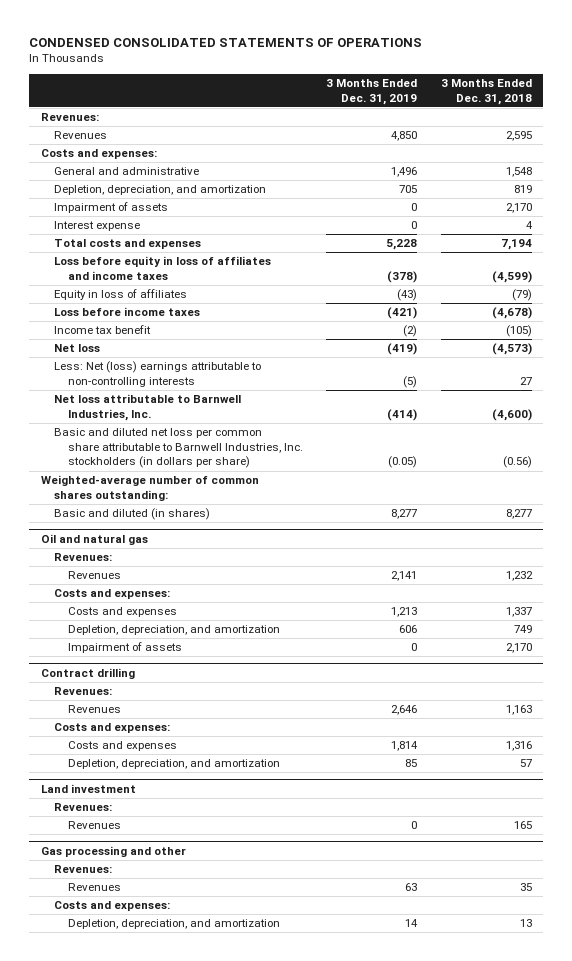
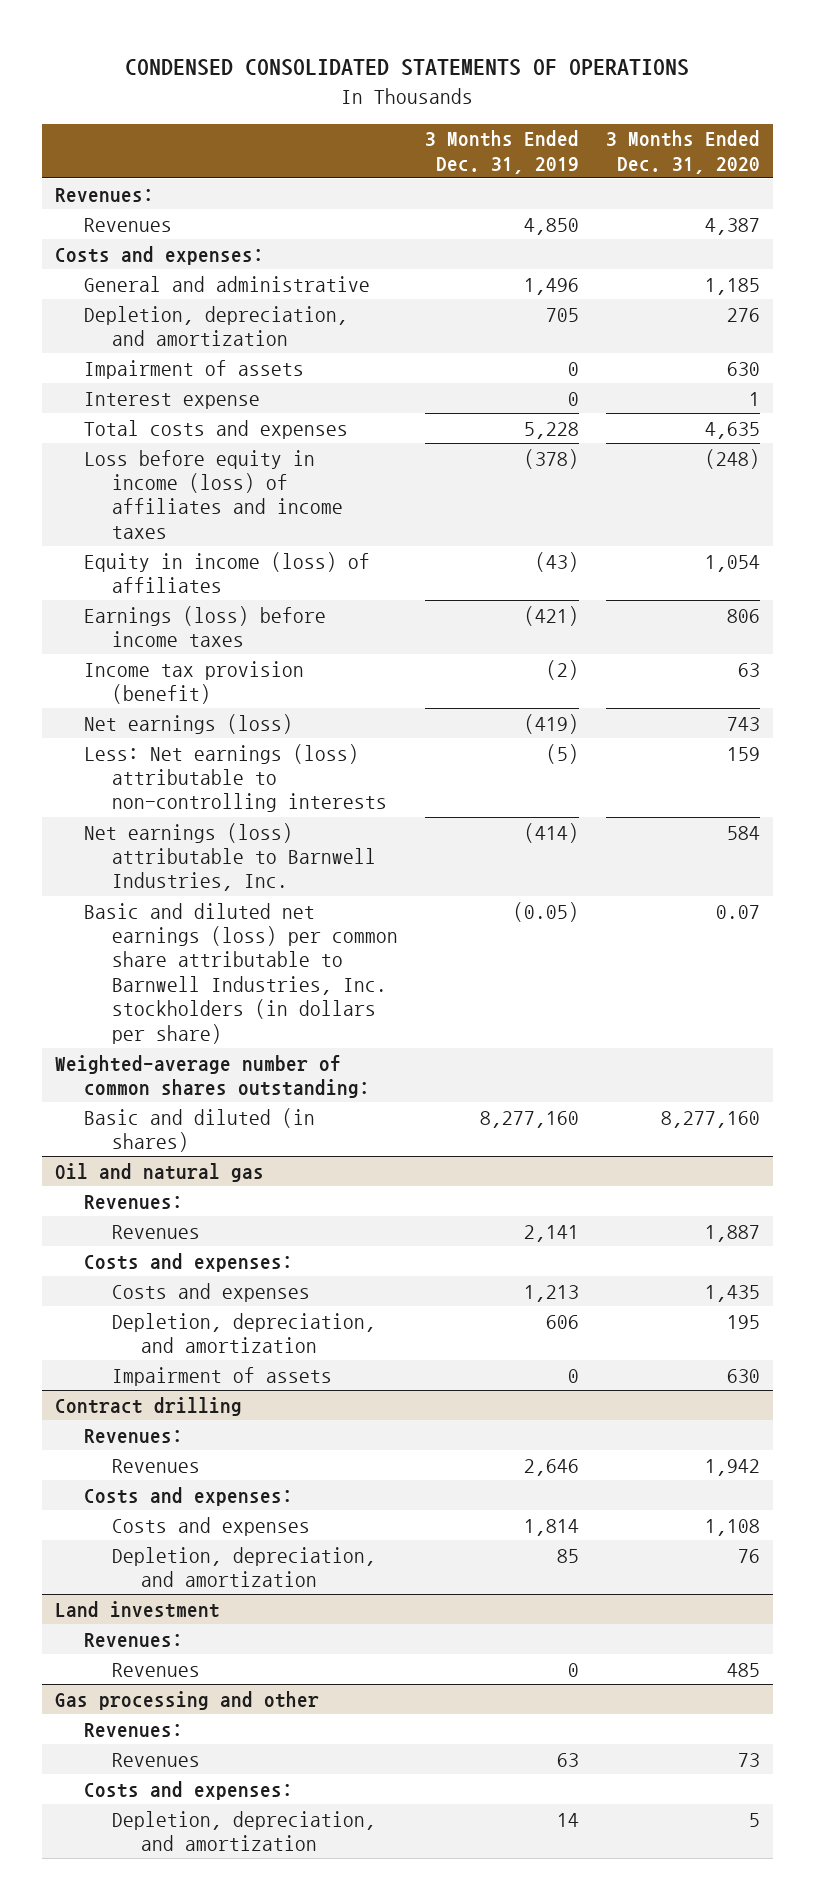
[440,78,532,105] 3 Months Ended Dec. 31, 2018 -> none
none -> [605,130,760,174] 3 Months Ended Dec. 31, 2020
[54,256,272,280] Loss before equity in loss of affiliates and income taxes -> [83,449,344,539] Loss before equity in income (loss) of affiliates and income taxes
[54,289,188,301] Equity in loss of affiliates -> [83,551,370,594] Equity in income (loss) of affiliates
[54,307,201,317] Loss before income taxes -> [83,605,326,648] Earnings (loss) before income taxes
[54,325,152,335] Income tax benefit -> [83,660,304,705] Income tax provision (benefit)
[54,344,101,353] Net loss -> [83,713,293,734] Net earnings (loss)
[54,361,262,387] Less: Net (loss) earnings attributable to non-controlling interests -> [83,743,388,813] Less: Net earnings (loss) attributable to non-controlling interests
[54,394,242,421] Net loss attributable to Barnwell Industries, Inc. -> [83,822,377,892] Net earnings (loss) attributable to Barnwell Industries, Inc.
[54,428,304,469] Basic and diluted net loss per common share attributable to Barnwell Industries, Inc. stockholders (in dollars per share) -> [83,902,399,1044] Basic and diluted net earnings (loss) per common share attributable to Barnwell Industries, Inc. stockholders (in dollars per share)
[391,509,418,520] 8,277 -> [480,1110,580,1128] 8,277,160

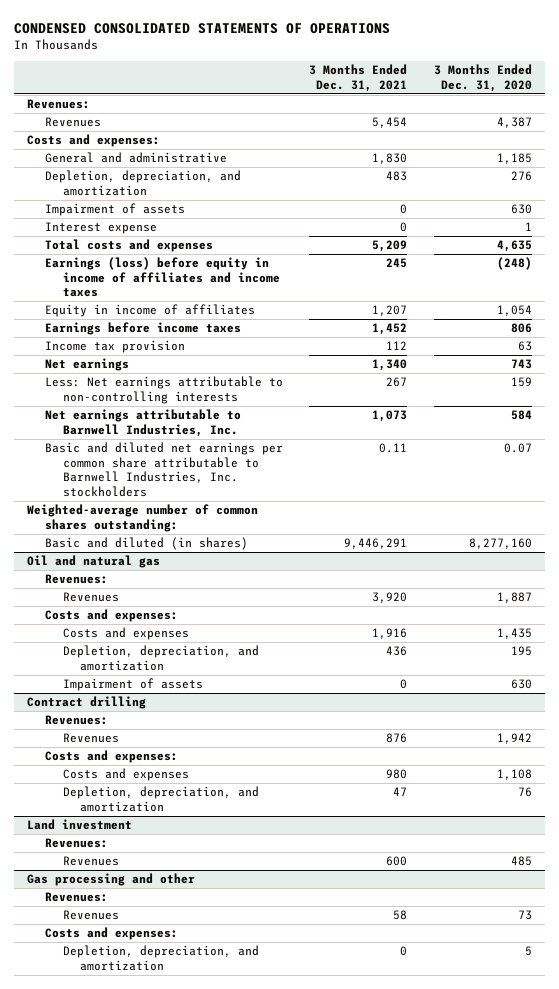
[425,130,580,174] 3 Months Ended Dec. 31, 2019 -> none
none -> [309,64,408,92] 3 Months Ended Dec. 31, 2021
[83,449,344,539] Loss before equity in income (loss) of affiliates and income taxes -> [44,257,280,298] Earnings (loss) before equity in income of affiliates and income taxes
[83,551,370,594] Equity in income (loss) of affiliates -> [44,304,255,318] Equity in income of affiliates
[83,605,326,648] Earnings (loss) before income taxes -> [44,322,241,336] Earnings before income taxes
[83,660,304,705] Income tax provision (benefit) -> [44,340,185,354] Income tax provision
[83,713,293,734] Net earnings (loss) -> [44,358,129,372] Net earnings
[83,743,388,813] Less: Net earnings (loss) attributable to non-controlling interests -> [44,376,283,404] Less: Net earnings attributable to non-controlling interests
[83,822,377,892] Net earnings (loss) attributable to Barnwell Industries, Inc. -> [44,409,241,437] Net earnings attributable to Barnwell Industries, Inc.
[83,902,399,1044] Basic and diluted net earnings (loss) per common share attributable to Barnwell Industries, Inc. stockholders (in dollars per share) -> [44,442,283,497] Basic and diluted net earnings per common share attributable to Barnwell Industries, Inc. stockholders

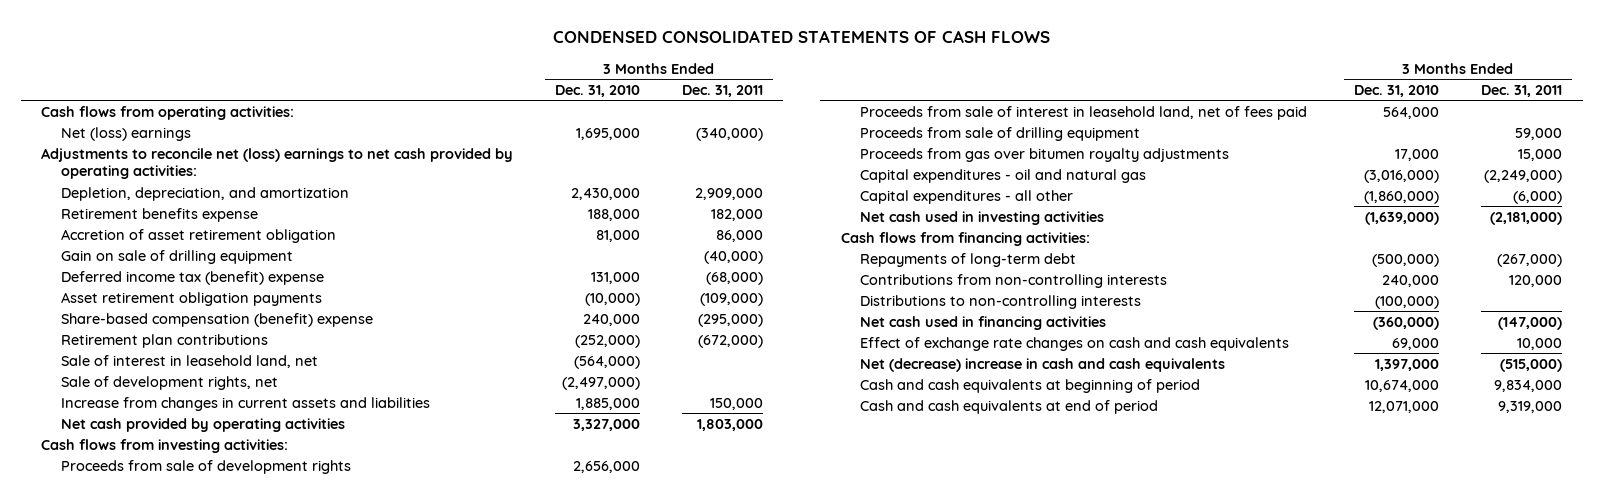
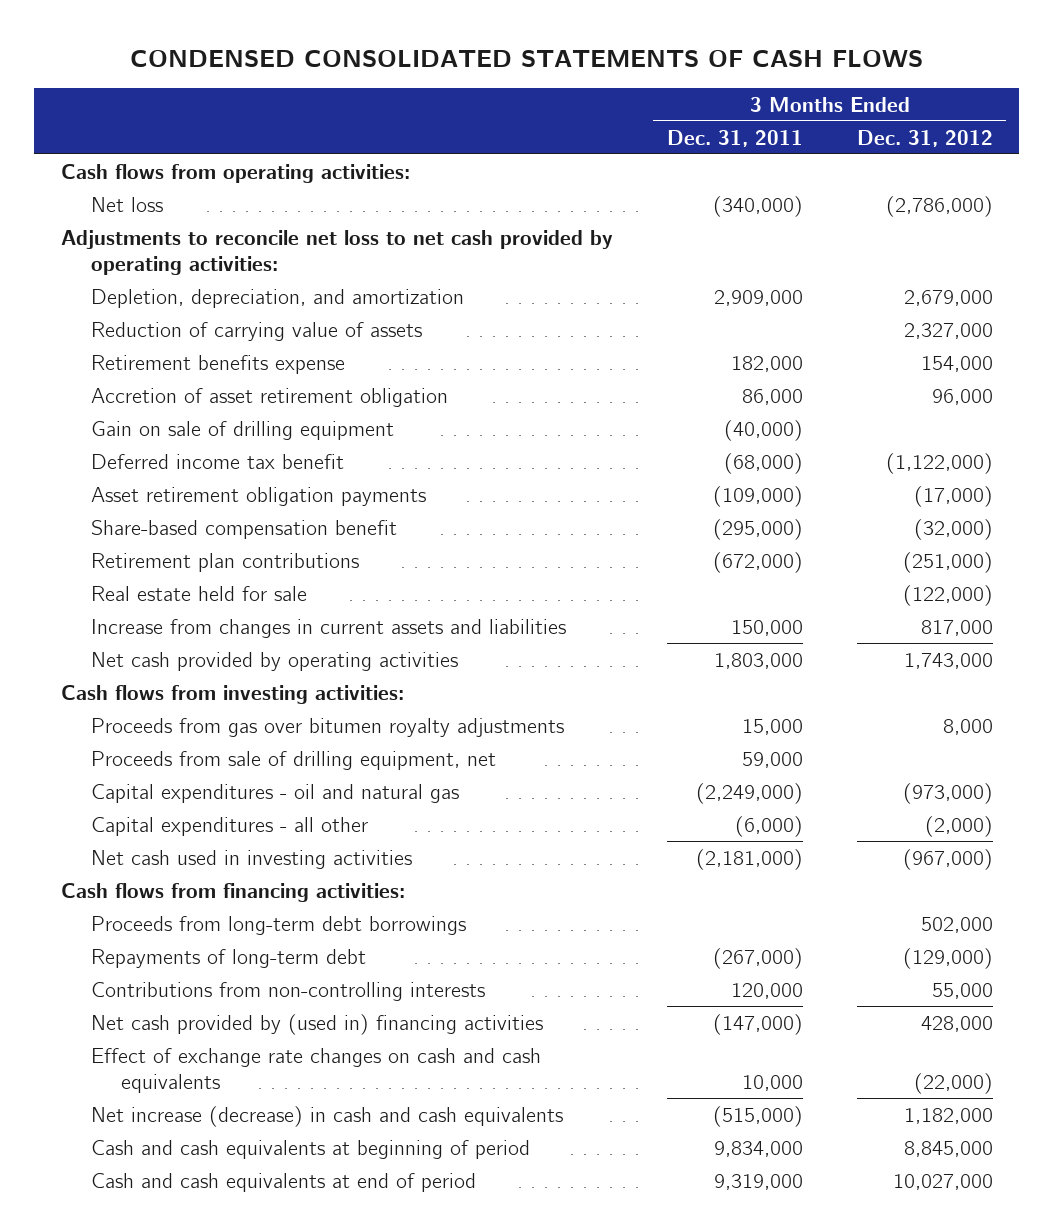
[555,85,641,98] Dec. 31, 2010 -> none
none -> [856,129,993,147] Dec. 31, 2012
[61,126,192,141] Net (loss) earnings -> [90,196,163,212] Net loss
[41,147,514,180] Adjustments to reconcile net (loss) earnings to net cash provided by operating activities: -> [60,229,613,275] Adjustments to reconcile net loss to net cash provided by operating activities:
none -> [90,321,422,341] Reduction of carrying value of assets
[61,270,325,285] Deferred income tax (benefit) expense -> [90,453,344,469] Deferred income tax benefit
[61,312,374,327] Share-based compensation (benefit) expense -> [90,519,397,539] Share-based compensation benefit
[61,354,319,368] Sale of interest in leasehold land, net -> none
[61,375,279,390] Sale of development rights, net -> none
none -> [90,585,307,601] Real estate held for sale
[61,459,352,474] Proceeds from sale of development rights -> none
[860,105,1308,120] Proceeds from sale of interest in leasehold land, net of fees paid -> none
[860,126,1141,141] Proceeds from sale of drilling equipment -> none
none -> [90,750,496,770] Proceeds from sale of drilling equipment, net
none -> [90,915,466,935] Proceeds from long-term debt borrowings
[860,294,1142,309] Distributions to non-controlling interests -> none
[860,315,1107,330] Net cash used in financing activities -> [90,1013,543,1035] Net cash provided by (used in) financing activities
[860,357,1226,372] Net (decrease) increase in cash and cash equivalents -> [90,1105,563,1127] Net increase (decrease) in cash and cash equivalents

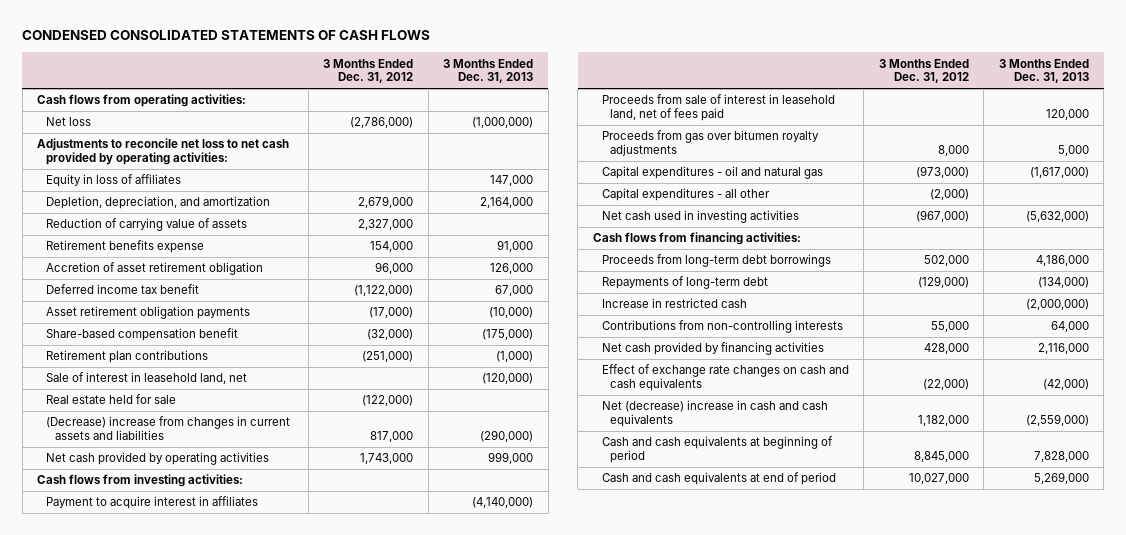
[666,129,803,147] Dec. 31, 2011 -> none
none -> [443,58,534,84] 3 Months Ended Dec. 31, 2013
none -> [46,174,182,188] Equity in loss of affiliates
[90,420,394,440] Gain on sale of drilling equipment -> none
none -> [46,372,248,385] Sale of interest in leasehold land, net
[90,618,566,638] Increase from changes in current assets and liabilities -> [46,416,291,441] (Decrease) increase from changes in current assets and liabilities
none -> [46,496,259,510] Payment to acquire interest in affiliates
none -> [601,94,835,122] Proceeds from sale of interest in leasehold land, net of fees paid
[90,750,496,770] Proceeds from sale of drilling equipment, net -> none
none -> [601,298,747,309] Increase in restricted cash
[90,1013,543,1035] Net cash provided by (used in) financing activities -> [601,342,824,356] Net cash provided by financing activities
[90,1105,563,1127] Net increase (decrease) in cash and cash equivalents -> [601,400,828,428] Net (decrease) increase in cash and cash equivalents

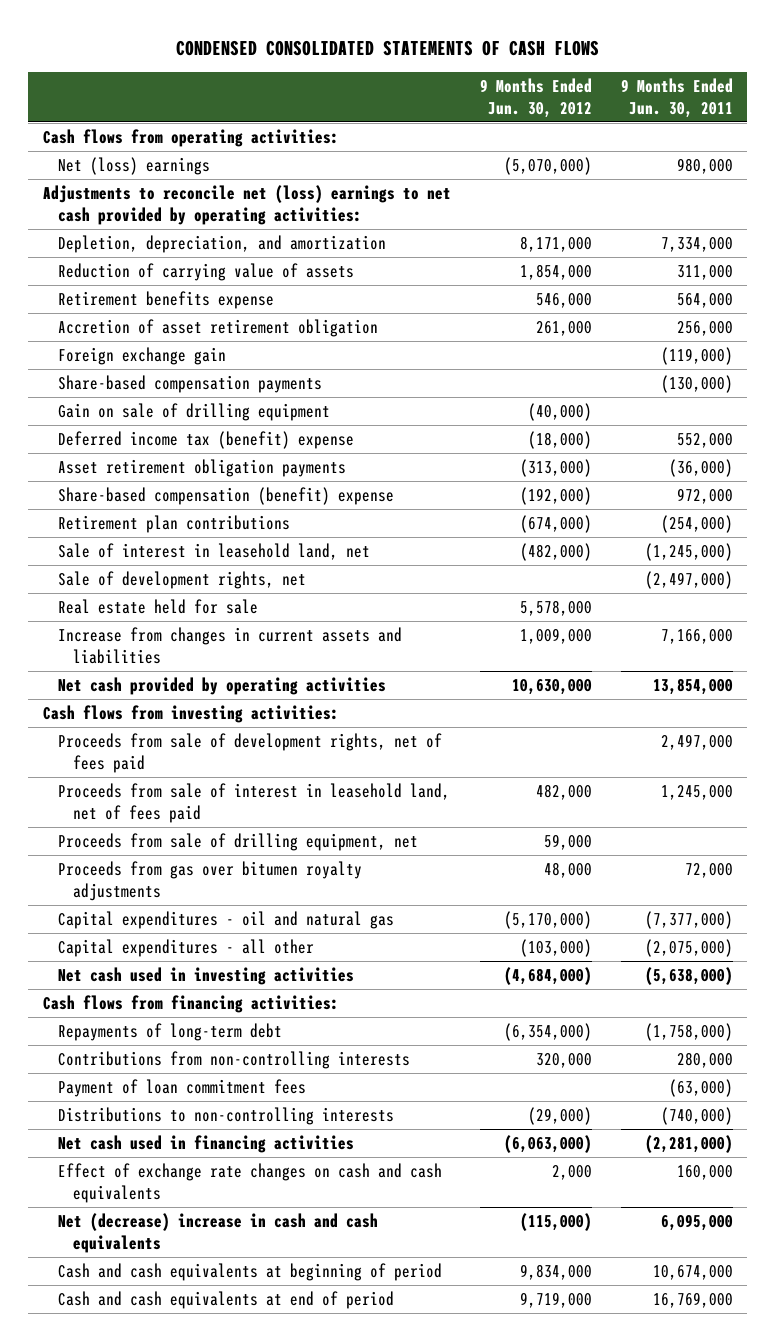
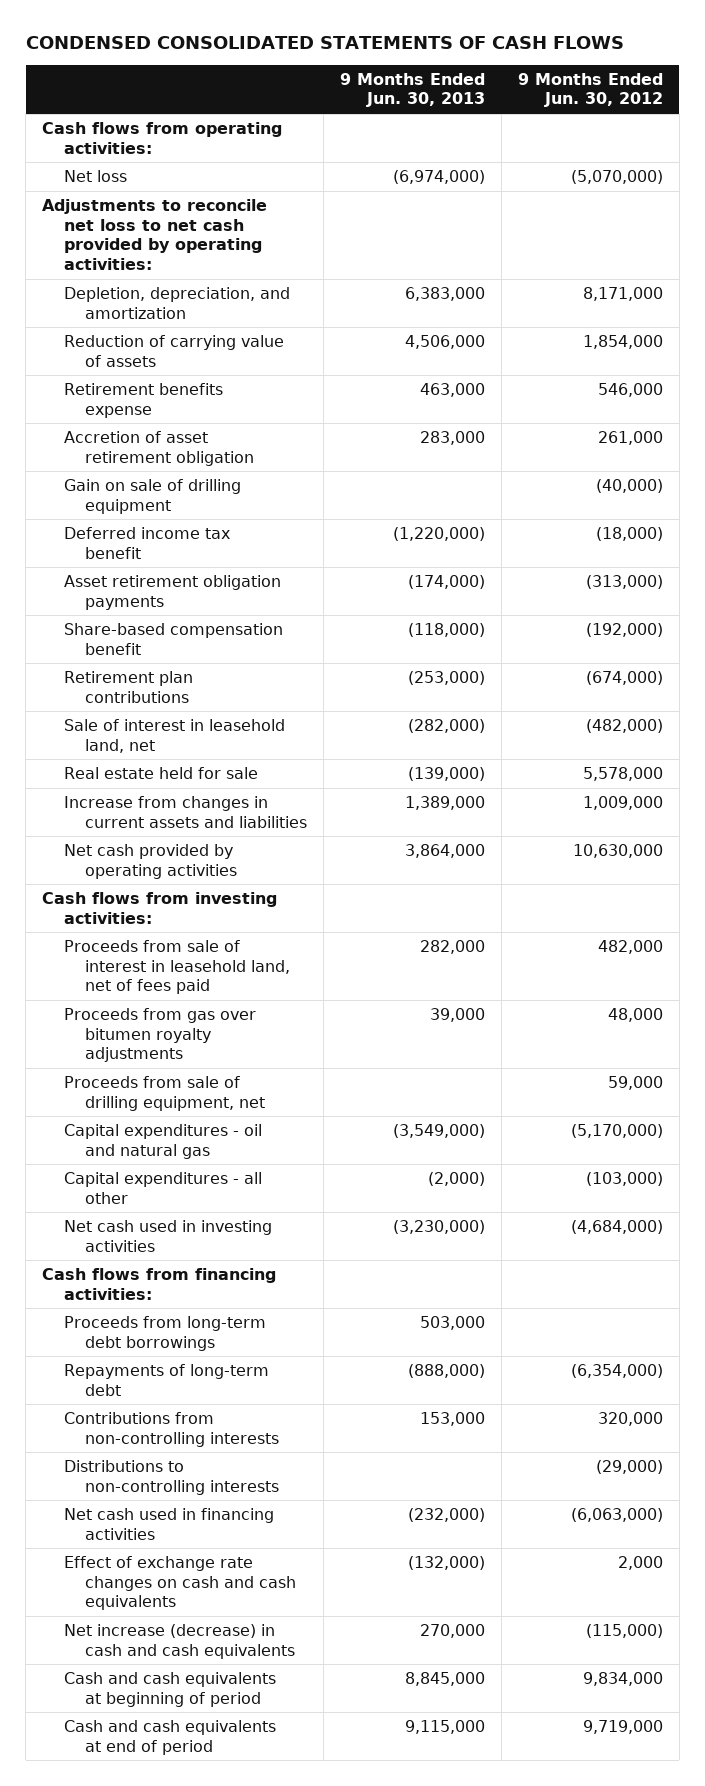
[620,78,733,119] 9 Months Ended Jun. 30, 2011 -> none
none -> [339,72,485,108] 9 Months Ended Jun. 30, 2013
[57,156,210,175] Net (loss) earnings -> [63,169,127,182] Net loss
[42,184,451,225] Adjustments to reconcile net (loss) earnings to net cash provided by operating activities: -> [42,198,268,270] Adjustments to reconcile net loss to net cash provided by operating activities:
[57,346,226,365] Foreign exchange gain -> none
[57,374,322,393] Share-based compensation payments -> none
[57,430,354,449] Deferred income tax (benefit) expense -> [63,526,230,559] Deferred income tax benefit
[57,486,394,505] Share-based compensation (benefit) expense -> [63,622,283,655] Share-based compensation benefit
[57,570,306,589] Sale of development rights, net -> none
[57,732,442,773] Proceeds from sale of development rights, net of fees paid -> none
[57,832,418,851] Proceeds from sale of drilling equipment, net -> [63,1075,266,1111] Proceeds from sale of drilling equipment, net
none -> [63,1315,266,1351] Proceeds from long-term debt borrowings
[57,1078,306,1097] Payment of loan commitment fees -> none
[57,1212,378,1253] Net (decrease) increase in cash and cash equivalents -> [63,1623,296,1659] Net increase (decrease) in cash and cash equivalents

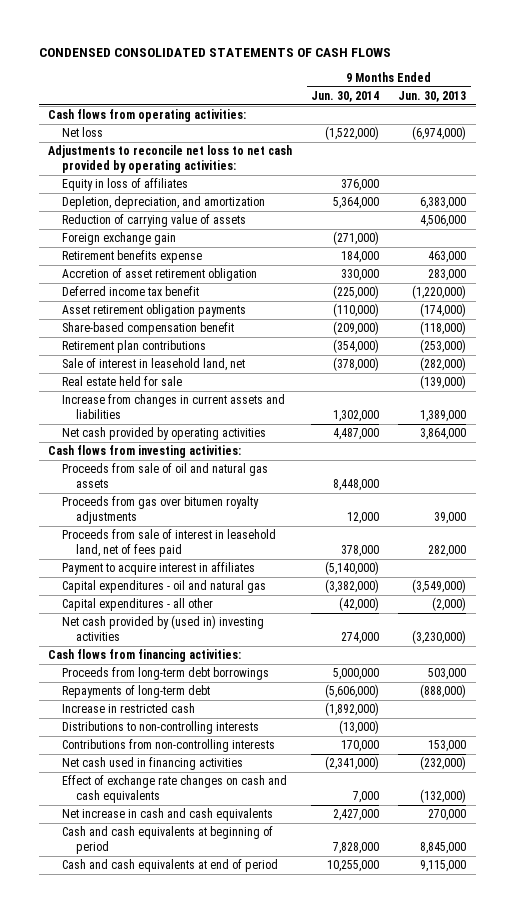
[517,72,663,108] 9 Months Ended Jun. 30, 2012 -> none
none -> [311,91,380,103] Jun. 30, 2014
none -> [62,178,189,192] Equity in loss of affiliates
none -> [62,232,177,246] Foreign exchange gain
[63,478,241,514] Gain on sale of drilling equipment -> none
none -> [62,463,269,489] Proceeds from sale of oil and natural gas assets
[63,1075,266,1111] Proceeds from sale of drilling equipment, net -> none
[63,939,291,995] Proceeds from sale of interest in leasehold land, net of fees paid -> [62,529,277,558] Proceeds from sale of interest in leasehold land, net of fees paid
none -> [62,562,256,576] Payment to acquire interest in affiliates
[63,1219,272,1252] Net cash used in investing activities -> [62,615,265,642] Net cash provided by (used in) investing activities
none -> [62,703,196,714] Increase in restricted cash
[63,1411,280,1447] Contributions from non-controlling interests -> [62,739,276,753] Contributions from non-controlling interests
[63,1623,296,1659] Net increase (decrease) in cash and cash equivalents -> [62,808,274,822] Net increase in cash and cash equivalents

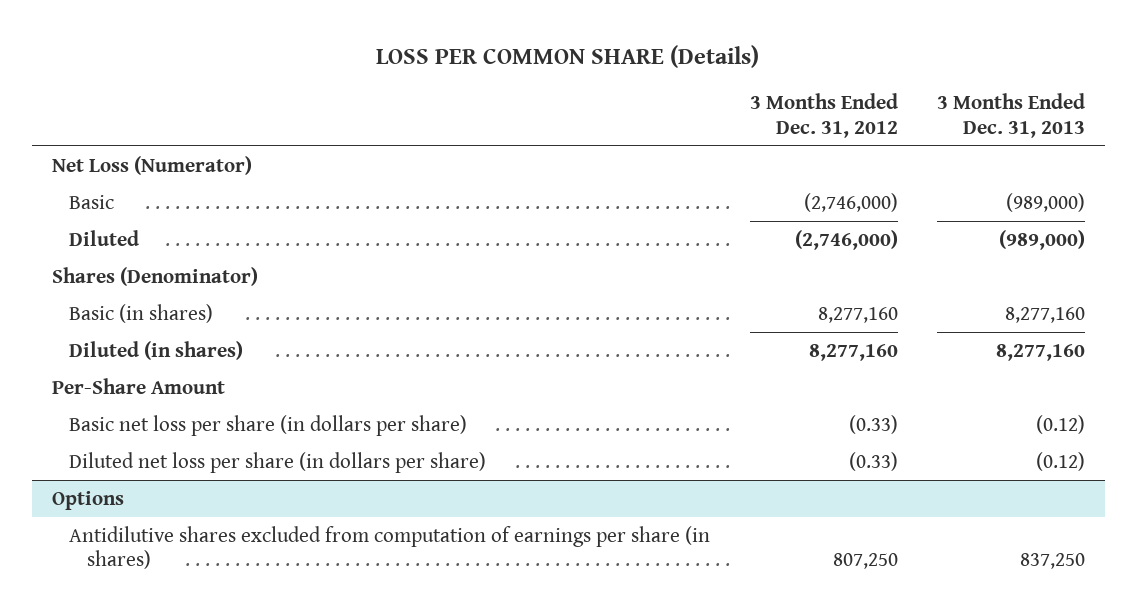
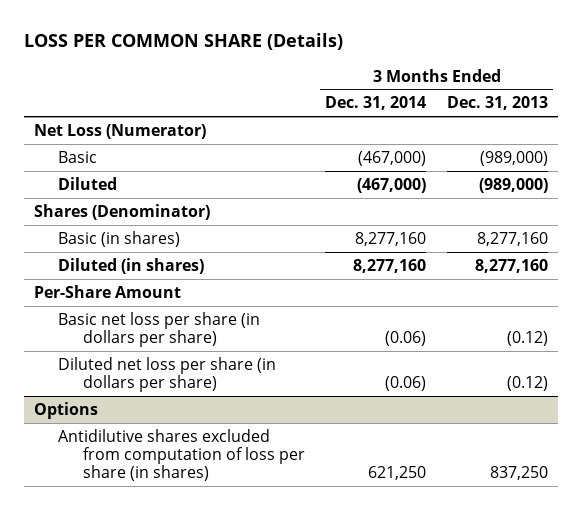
[749,93,898,138] 3 Months Ended Dec. 31, 2012 -> none
none -> [325,96,427,111] Dec. 31, 2014
[69,525,711,570] Antidilutive shares excluded from computation of earnings per share (in shares) -> [58,428,305,481] Antidilutive shares excluded from computation of loss per share (in shares)

